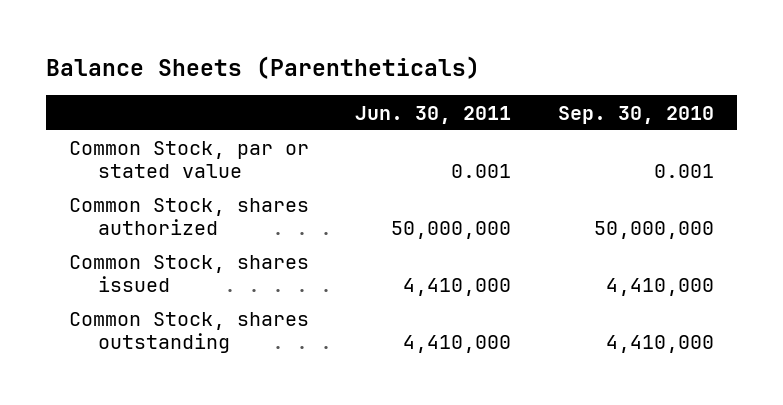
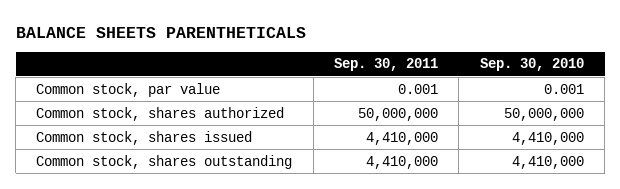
[45,55,480,79] Balance Sheets (Parentheticals) -> [15,26,306,38] BALANCE SHEETS PARENTHETICALS
[355,105,512,124] Jun. 30, 2011 -> none
none -> [334,58,439,72] Sep. 30, 2011
[68,141,309,179] Common Stock, par or stated value -> [36,82,221,97] Common stock, par value
[68,198,309,236] Common Stock, shares authorized -> [36,106,285,121] Common stock, shares authorized
[68,255,309,293] Common Stock, shares issued -> [36,130,253,145] Common stock, shares issued
[68,312,309,354] Common Stock, shares outstanding -> [36,154,293,169] Common stock, shares outstanding

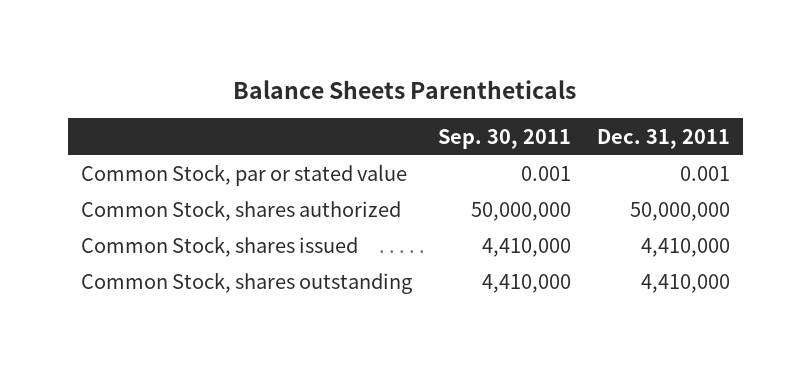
[15,26,306,38] BALANCE SHEETS PARENTHETICALS -> [233,79,577,99] Balance Sheets Parentheticals
[479,58,584,72] Sep. 30, 2010 -> none
none -> [596,128,730,149] Dec. 31, 2011
[36,82,221,97] Common stock, par value -> [80,164,407,187] Common Stock, par or stated value
[36,106,285,121] Common stock, shares authorized -> [80,200,401,222] Common Stock, shares authorized
[36,130,253,145] Common stock, shares issued -> [80,236,358,258] Common Stock, shares issued
[36,154,293,169] Common stock, shares outstanding -> [80,272,412,295] Common Stock, shares outstanding

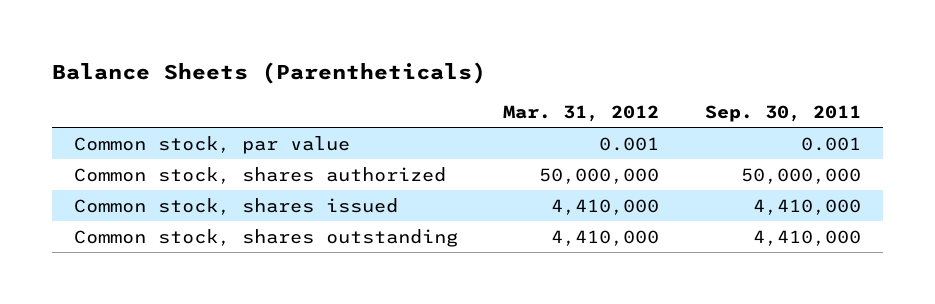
[233,79,577,99] Balance Sheets Parentheticals -> [51,61,486,84] Balance Sheets (Parentheticals)
[596,128,730,149] Dec. 31, 2011 -> none
none -> [503,104,660,122] Mar. 31, 2012
[80,164,407,187] Common Stock, par or stated value -> [74,135,351,154] Common stock, par value
[80,200,401,222] Common Stock, shares authorized -> [74,166,447,184] Common stock, shares authorized
[80,236,358,258] Common Stock, shares issued -> [74,197,399,215] Common stock, shares issued
[80,272,412,295] Common Stock, shares outstanding -> [74,228,459,247] Common stock, shares outstanding

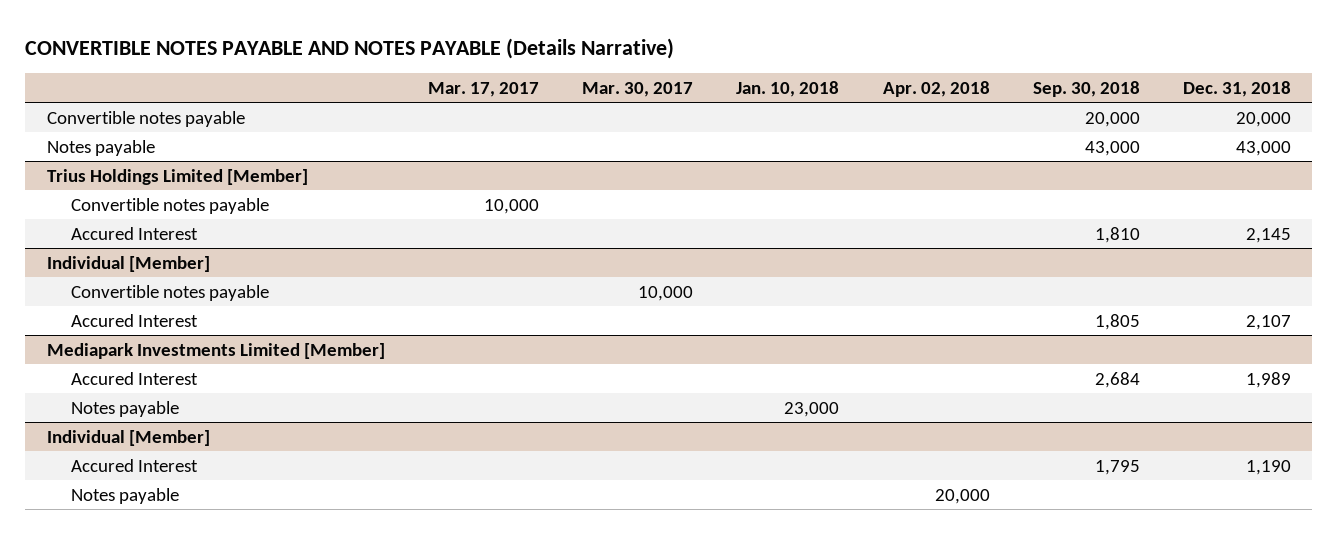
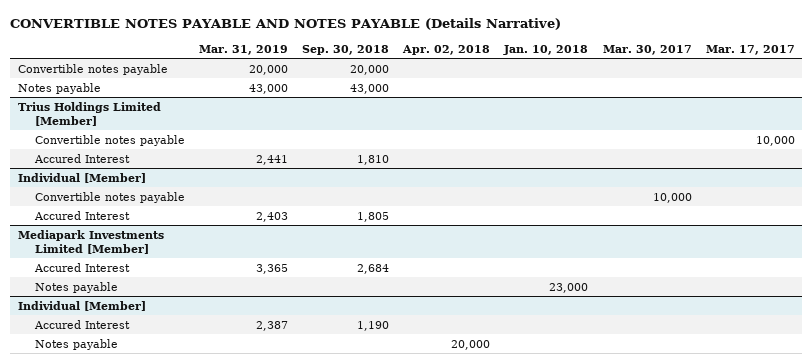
[1182,80,1291,97] Dec. 31, 2018 -> none
none -> [198,44,288,55] Mar. 31, 2019
[1094,459,1140,475] 1,795 -> [357,320,390,331] 1,190

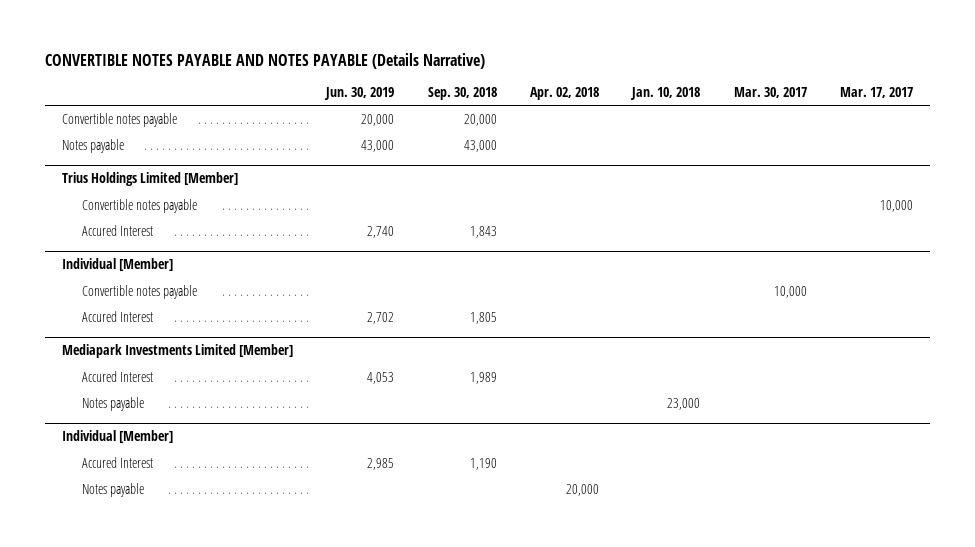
[198,44,288,55] Mar. 31, 2019 -> none
none -> [324,86,395,100] Jun. 30, 2019
[357,154,390,165] 1,810 -> [469,225,497,238] 1,843
[357,263,390,274] 2,684 -> [469,371,497,384] 1,989

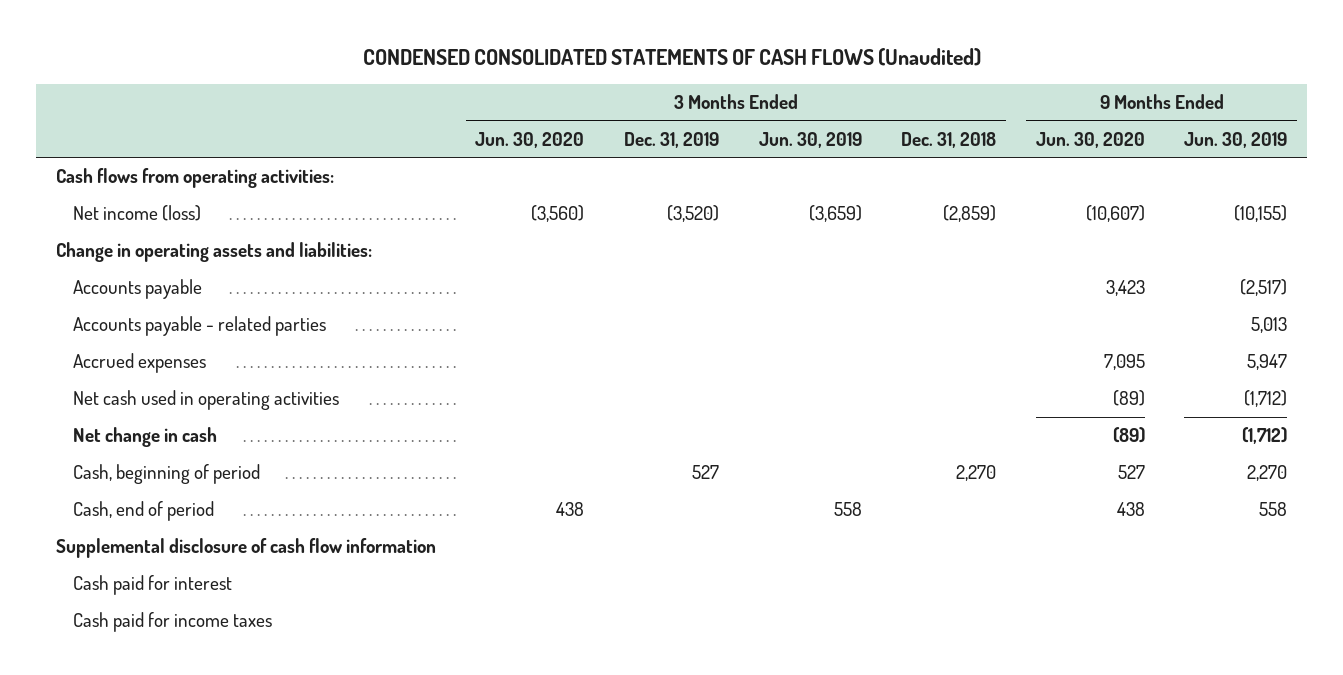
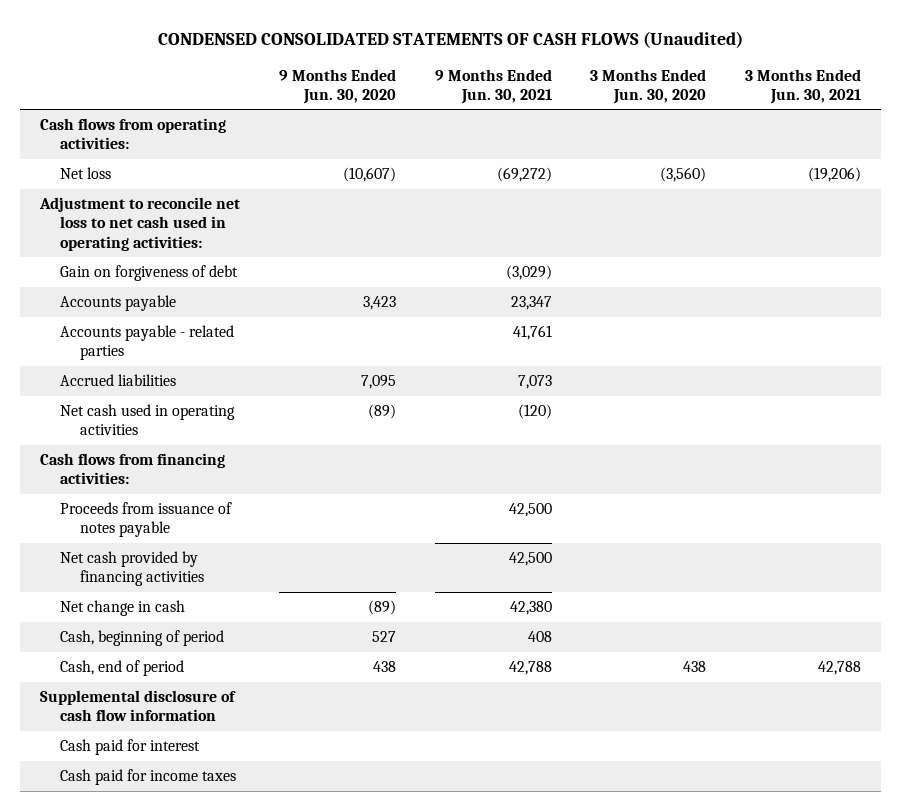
[624,132,720,149] Dec. 31, 2019 -> none
[758,132,862,149] Jun. 30, 2019 -> none
[901,132,997,149] Dec. 31, 2018 -> none
[1184,132,1288,149] Jun. 30, 2019 -> none
none -> [434,68,552,104] 9 Months Ended Jun. 30, 2021
none -> [745,68,862,104] 3 Months Ended Jun. 30, 2021
[55,242,372,263] Change in operating assets and liabilities: -> none
[73,205,202,222] Net income (loss) -> [59,167,111,180] Net loss
none -> [38,197,240,251] Adjustment to reconcile net loss to net cash used in operating activities:
none -> [59,265,238,282] Gain on forgiveness of debt
[73,353,207,374] Accrued expenses -> [59,374,176,387] Accrued liabilities
none -> [39,453,225,485] Cash flows from financing activities:
none -> [59,502,232,538] Proceeds from issuance of notes payable
none -> [59,551,204,587] Net cash provided by financing activities

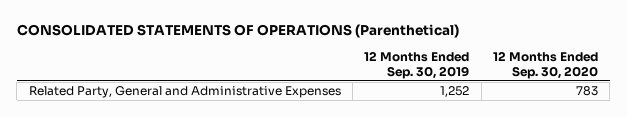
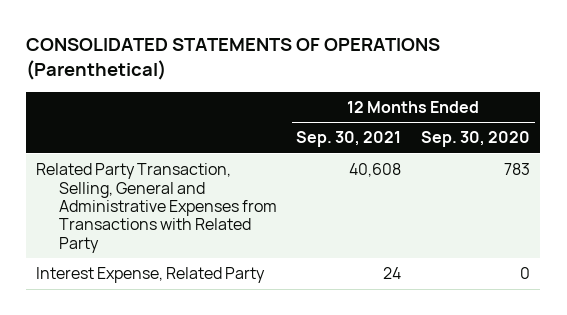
[364,50,470,79] 12 Months Ended Sep. 30, 2019 -> none
none -> [296,131,402,148] Sep. 30, 2021
[28,86,341,99] Related Party, General and Administrative Expenses -> [36,163,277,253] Related Party Transaction, Selling, General and Administrative Expenses from Transactions with Related Party
none -> [36,267,266,284] Interest Expense, Related Party

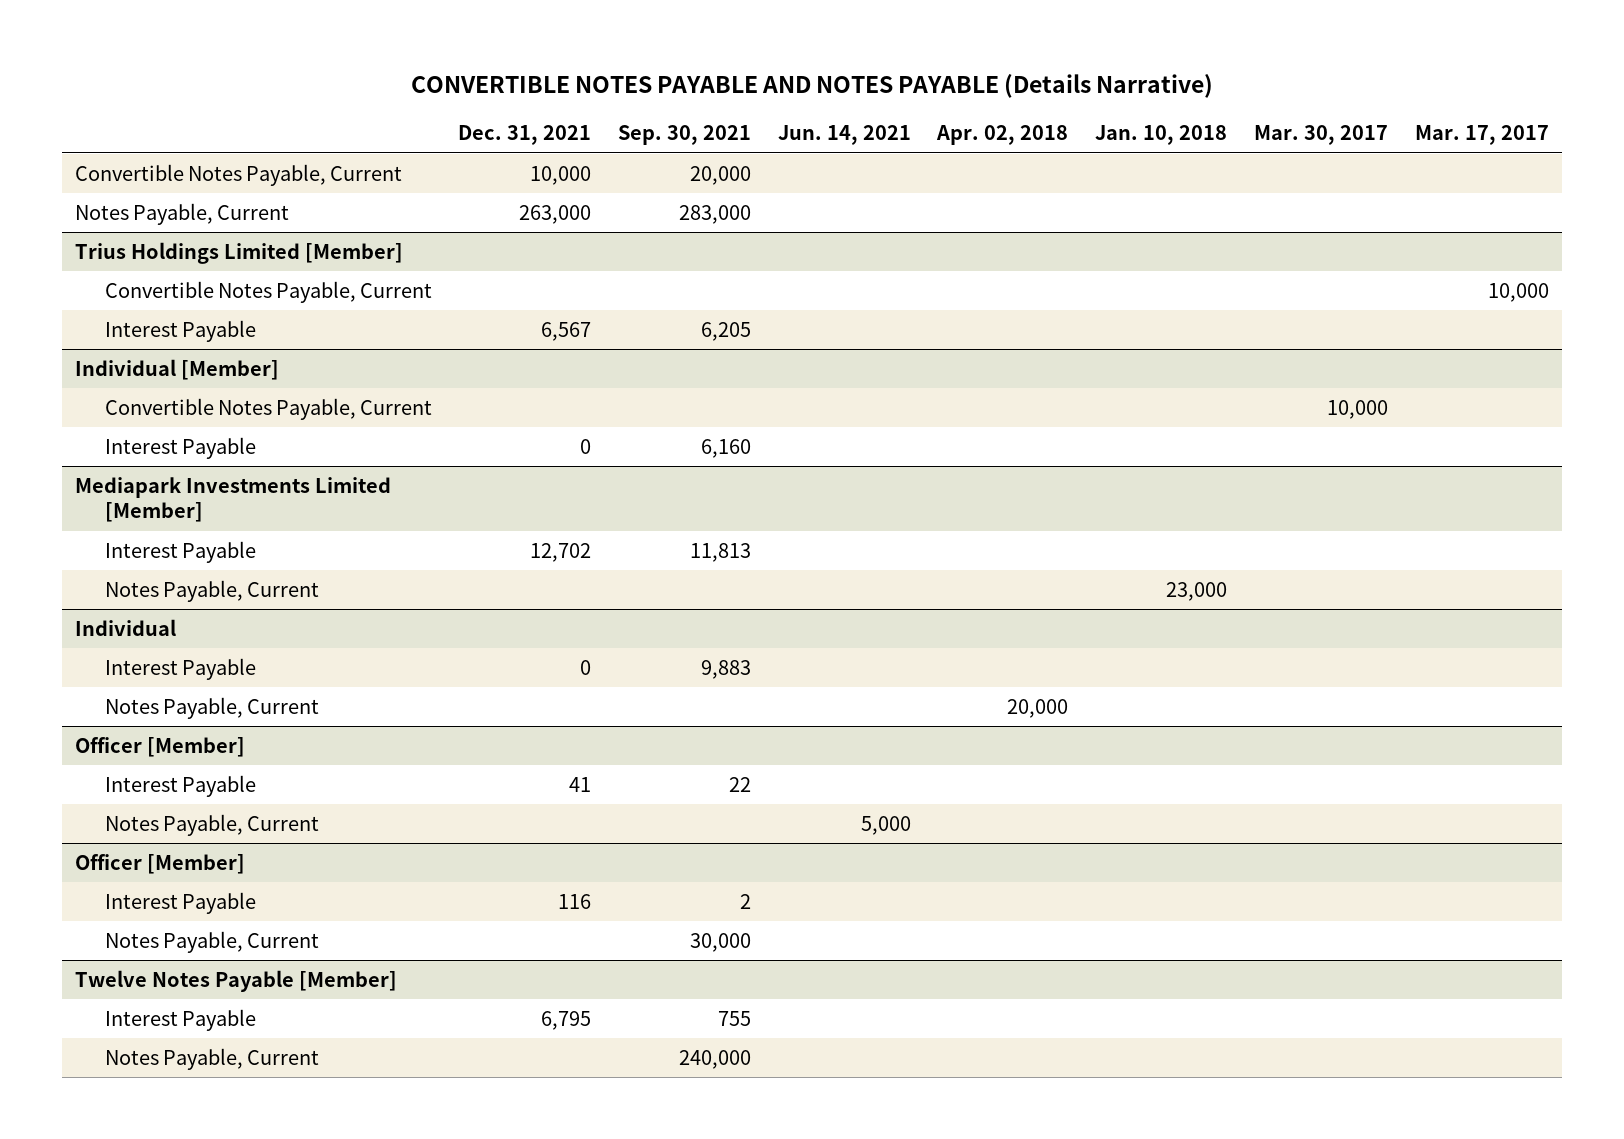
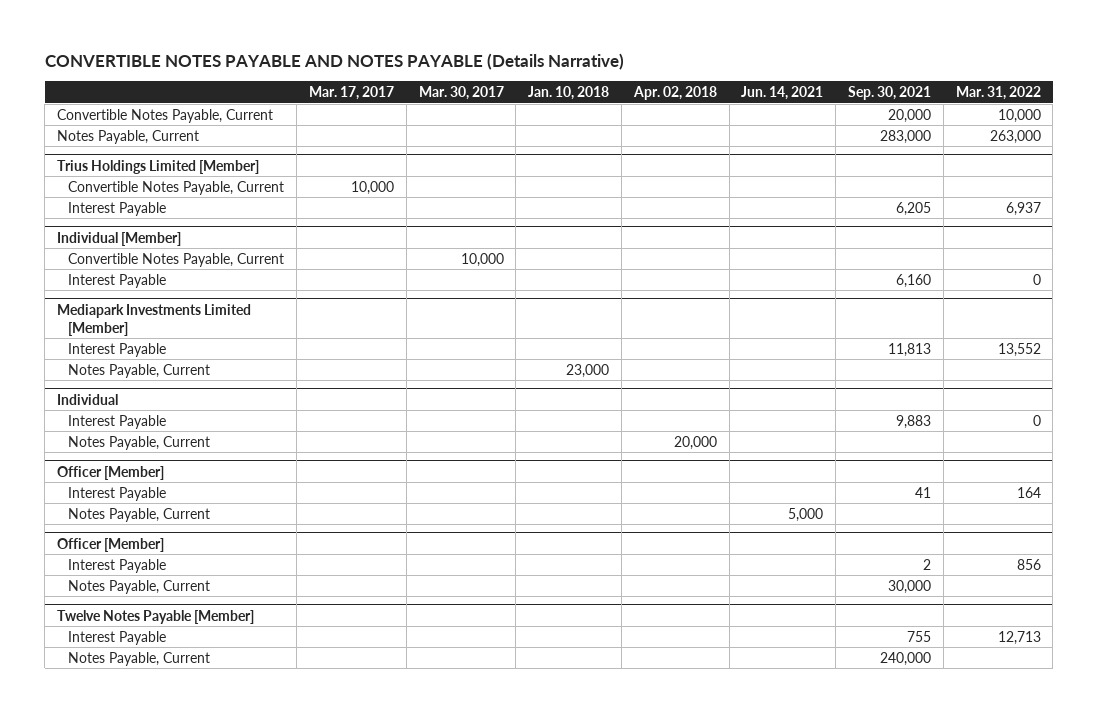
[458,125,592,146] Dec. 31, 2021 -> none
none -> [955,85,1041,100] Mar. 31, 2022
[729,777,752,793] 22 -> [914,486,931,498] 41

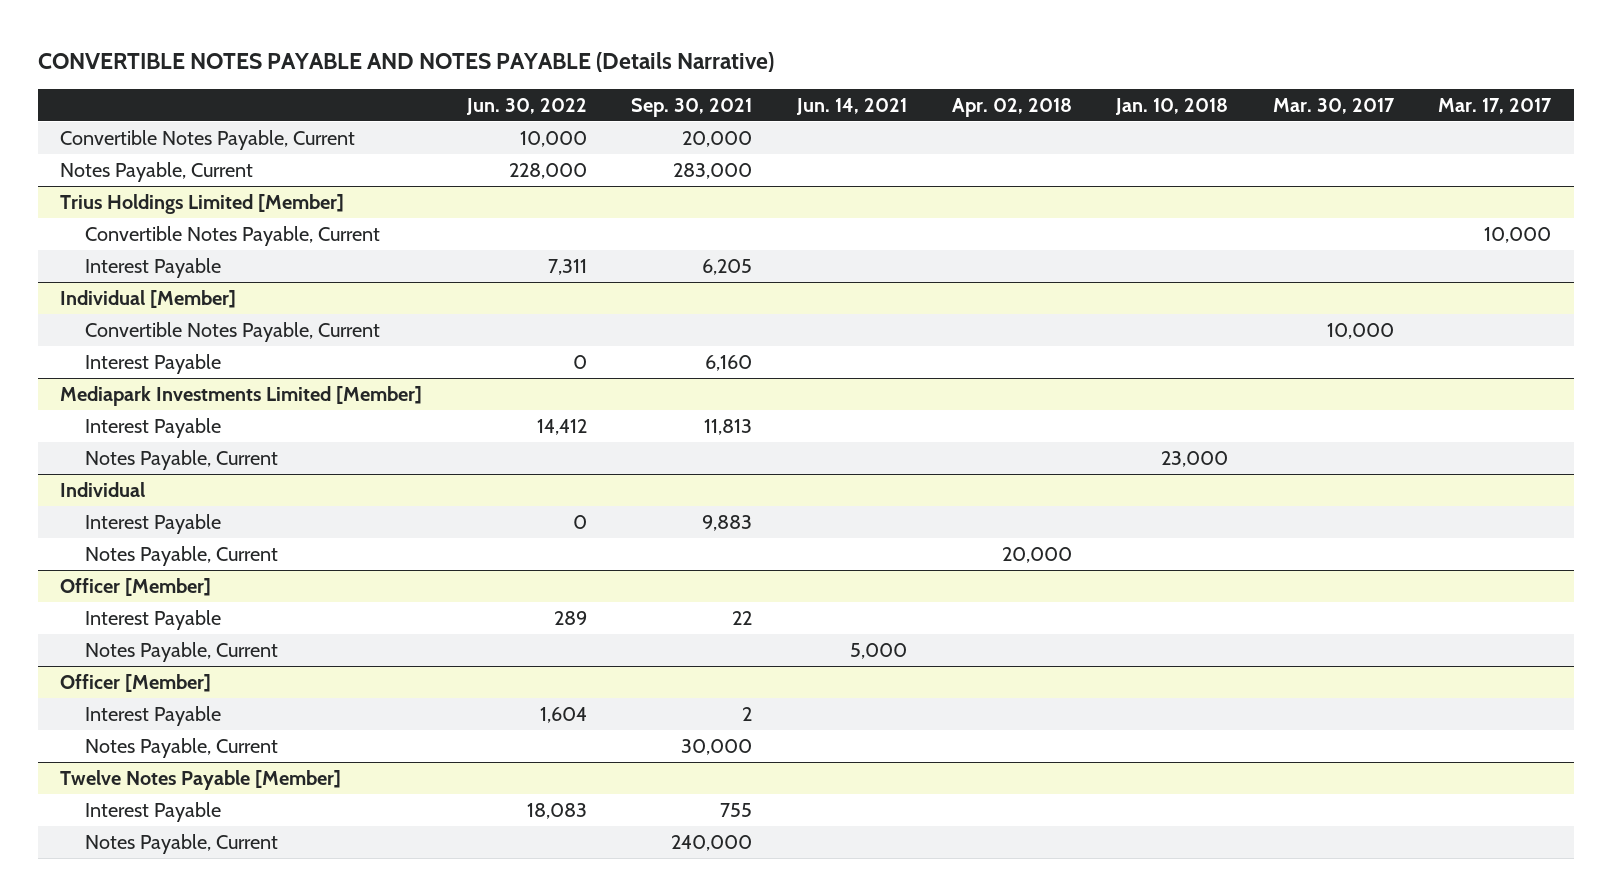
[955,85,1041,100] Mar. 31, 2022 -> none
none -> [465,97,587,115] Jun. 30, 2022
[914,486,931,498] 41 -> [732,610,753,625] 22

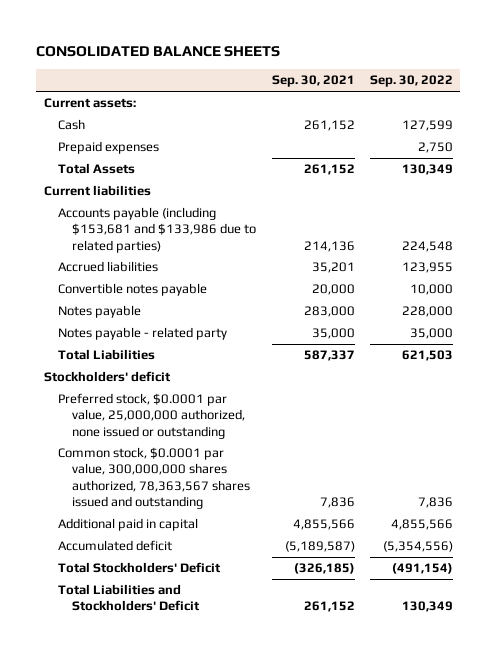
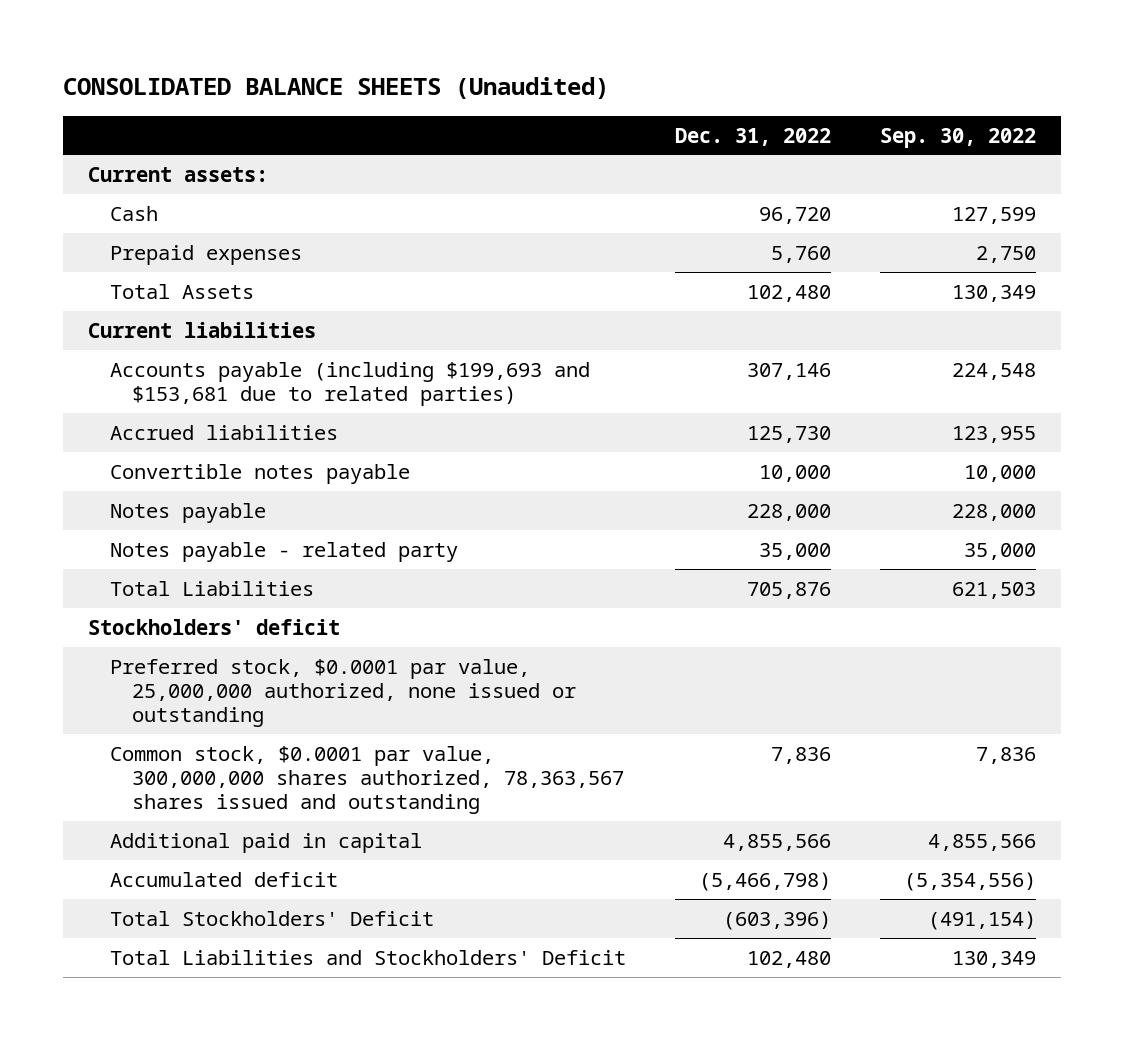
[35,46,280,58] CONSOLIDATED BALANCE SHEETS -> [63,77,610,100] CONSOLIDATED BALANCE SHEETS (Unaudited)
[271,75,355,88] Sep. 30, 2021 -> none
none -> [675,127,832,146] Dec. 31, 2022
[57,207,257,253] Accounts payable (including $153,681 and $133,986 due to related parties) -> [109,361,590,407] Accounts payable (including $199,693 and $153,681 due to related parties)

